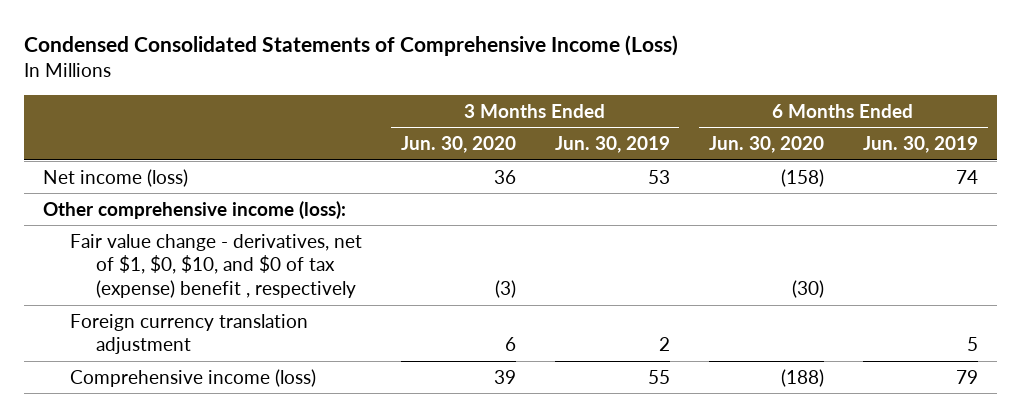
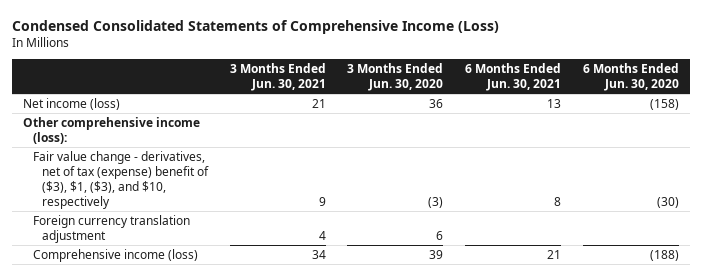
[554,136,670,154] Jun. 30, 2019 -> none
[862,136,978,154] Jun. 30, 2019 -> none
none -> [229,63,326,92] 3 Months Ended Jun. 30, 2021
none -> [465,63,562,92] 6 Months Ended Jun. 30, 2021
[69,233,362,299] Fair value change - derivatives, net of $1, $0, $10, and $0 of tax (expense) benefit , respectively -> [32,150,209,209] Fair value change - derivatives, net of tax (expense) benefit of ($3), $1, ($3), and $10, respectively

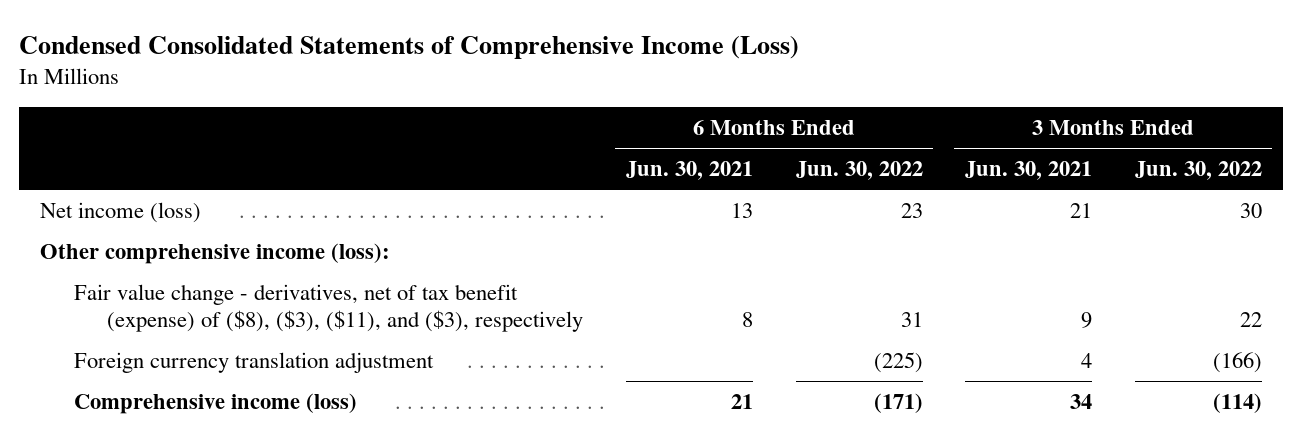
[347,63,444,92] 3 Months Ended Jun. 30, 2020 -> none
[583,63,680,92] 6 Months Ended Jun. 30, 2020 -> none
none -> [795,161,923,181] Jun. 30, 2022
none -> [1134,161,1262,181] Jun. 30, 2022
[32,150,209,209] Fair value change - derivatives, net of tax (expense) benefit of ($3), $1, ($3), and $10, respectively -> [73,284,584,333] Fair value change - derivatives, net of tax benefit (expense) of ($8), ($3), ($11), and ($3), respectively

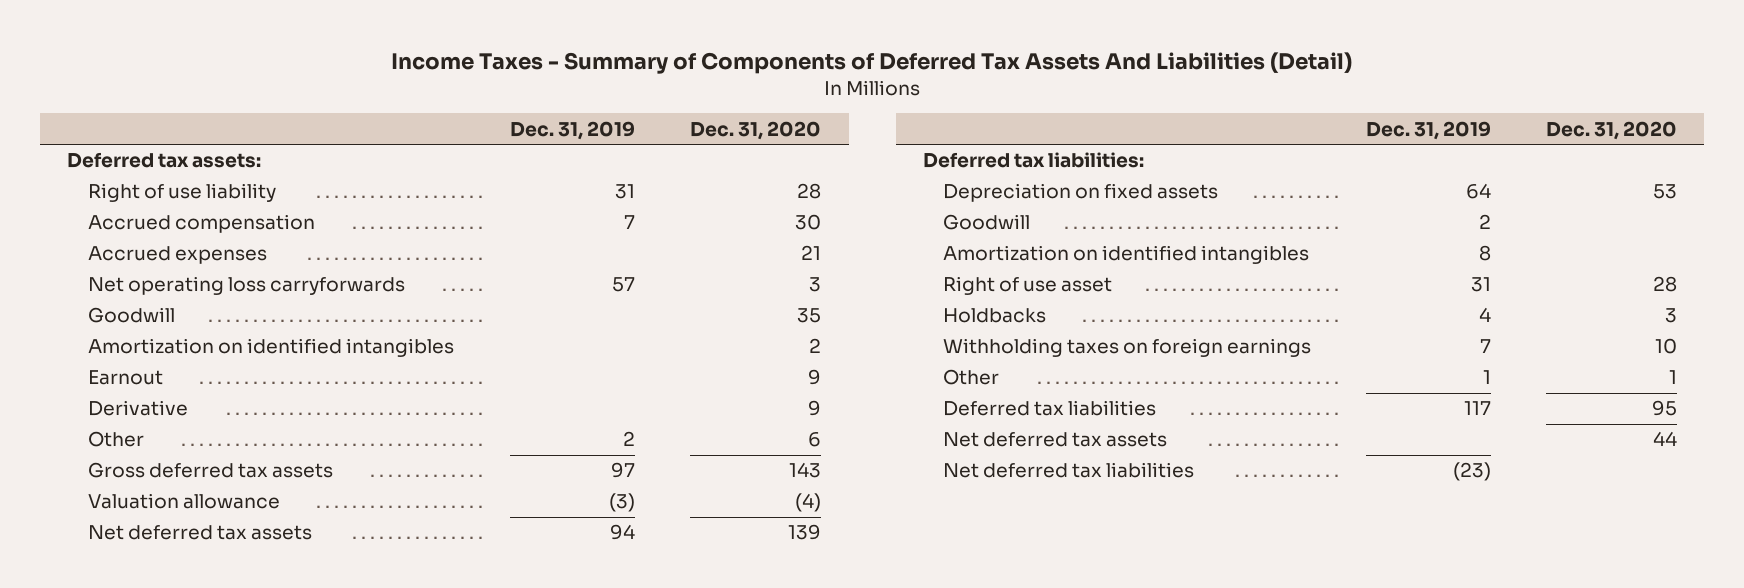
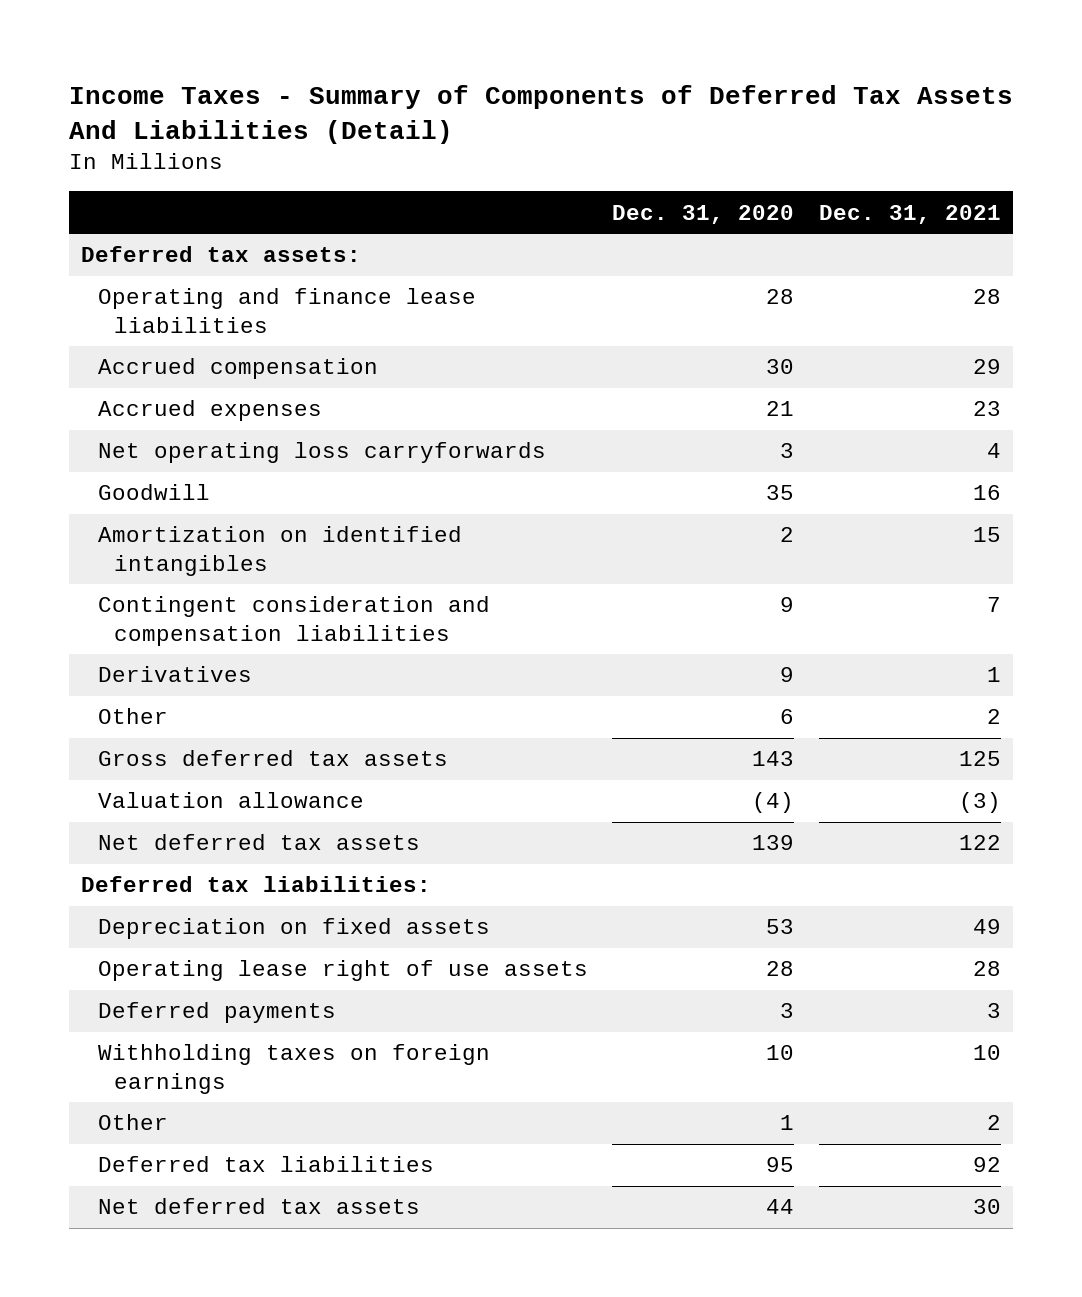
[510,120,636,140] Dec. 31, 2019 -> none
none -> [818,204,1001,224] Dec. 31, 2021
[87,183,276,203] Right of use liability -> none
none -> [97,288,476,333] Operating and finance lease liabilities
[87,370,163,386] Earnout -> none
none -> [97,596,490,646] Contingent consideration and compensation liabilities
[87,400,188,417] Derivative -> [97,666,252,683] Derivatives
[943,214,1031,231] Goodwill -> none
[943,245,1310,265] Amortization on identified intangibles -> none
[943,308,1047,324] Holdbacks -> none
[943,276,1113,296] Right of use asset -> [97,960,588,982] Operating lease right of use assets
none -> [97,1002,336,1024] Deferred payments
[943,462,1195,479] Net deferred tax liabilities -> none

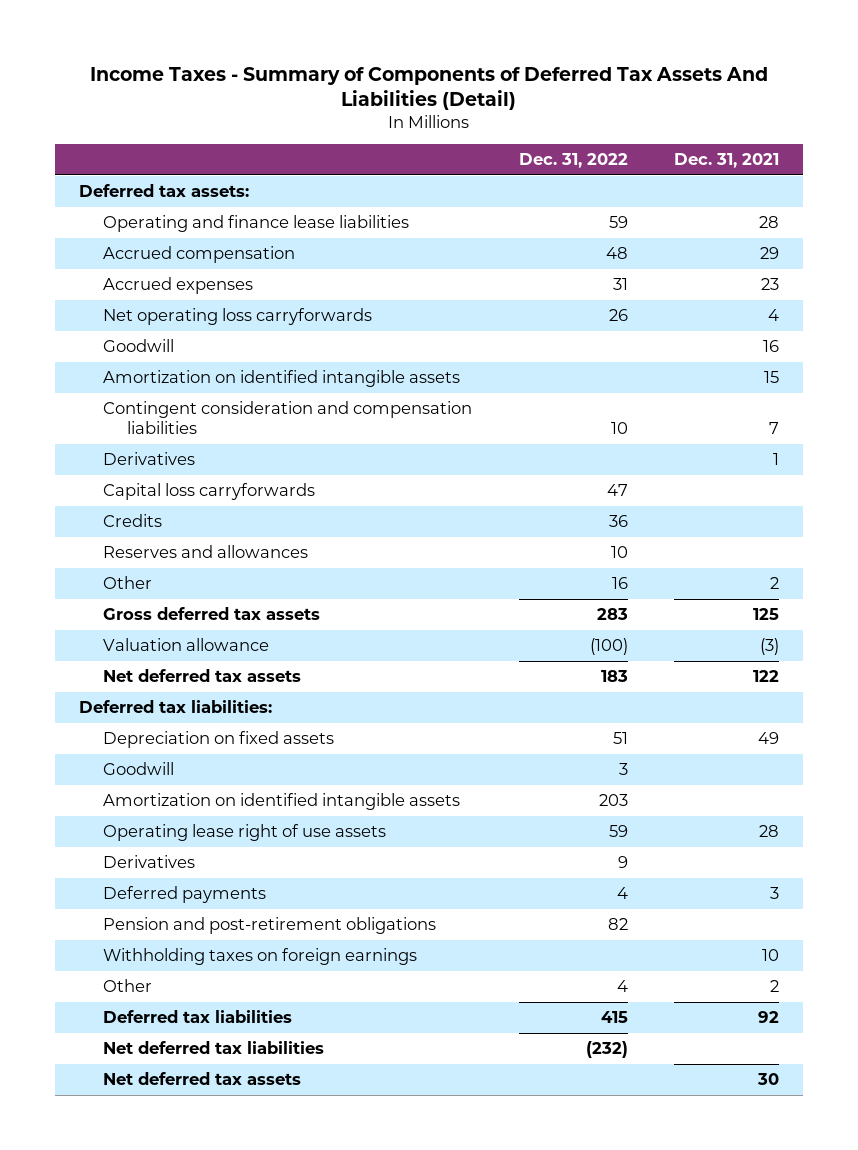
[612,204,795,224] Dec. 31, 2020 -> none
none -> [518,153,628,169] Dec. 31, 2022
[97,526,462,576] Amortization on identified intangibles -> [102,370,460,388] Amortization on identified intangible assets
none -> [102,483,315,501] Capital loss carryforwards
none -> [102,514,162,528] Credits
none -> [102,545,308,559] Reserves and allowances
none -> [102,762,174,776] Goodwill
none -> [102,793,460,811] Amortization on identified intangible assets
none -> [102,855,195,869] Derivatives
none -> [102,917,436,935] Pension and post-retirement obligations
none -> [102,1041,324,1055] Net deferred tax liabilities

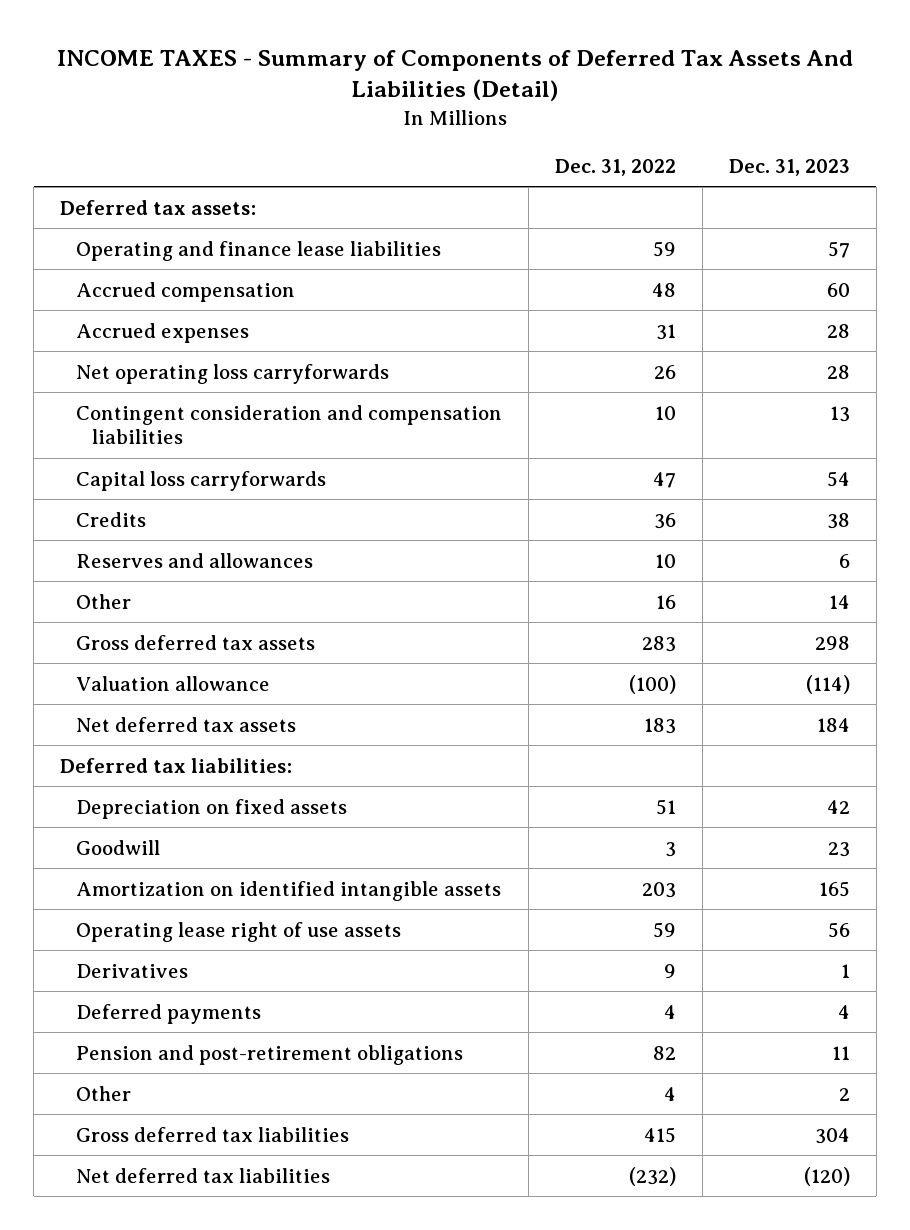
[90,66,769,110] Income Taxes - Summary of Components of Deferred Tax Assets And Liabilities (Detail) -> [56,49,853,102] INCOME TAXES - Summary of Components of Deferred Tax Assets And Liabilities (Detail)
[674,153,780,169] Dec. 31, 2021 -> none
none -> [728,158,850,176] Dec. 31, 2023
[102,339,174,353] Goodwill -> none
[102,370,460,388] Amortization on identified intangible assets -> none
[102,452,195,466] Derivatives -> none
[102,948,417,966] Withholding taxes on foreign earnings -> none
[102,1010,292,1024] Deferred tax liabilities -> [76,1126,350,1142] Gross deferred tax liabilities
[102,1072,301,1086] Net deferred tax assets -> none

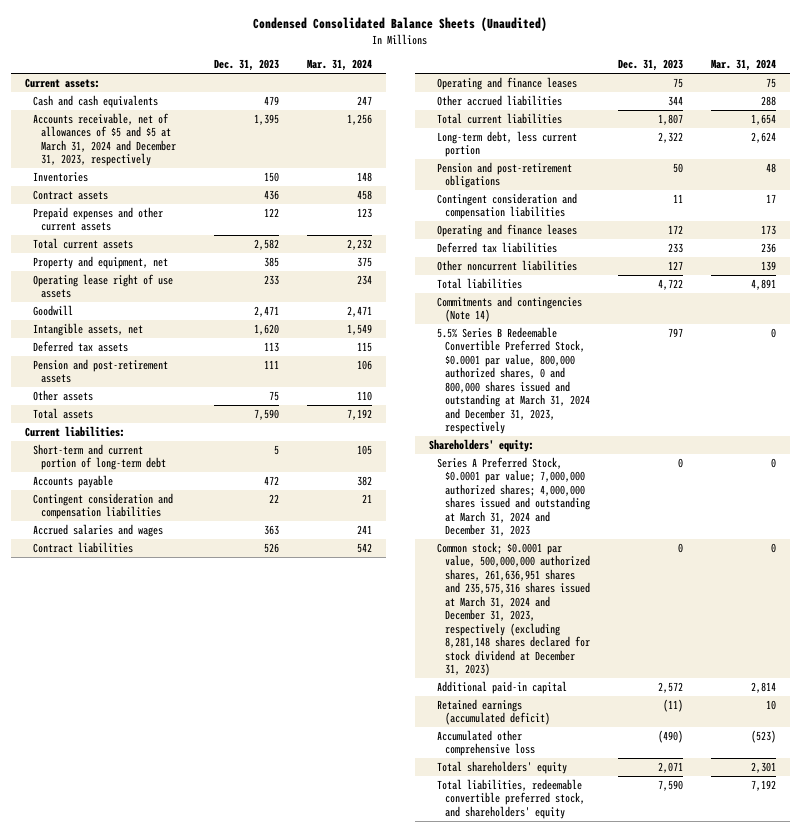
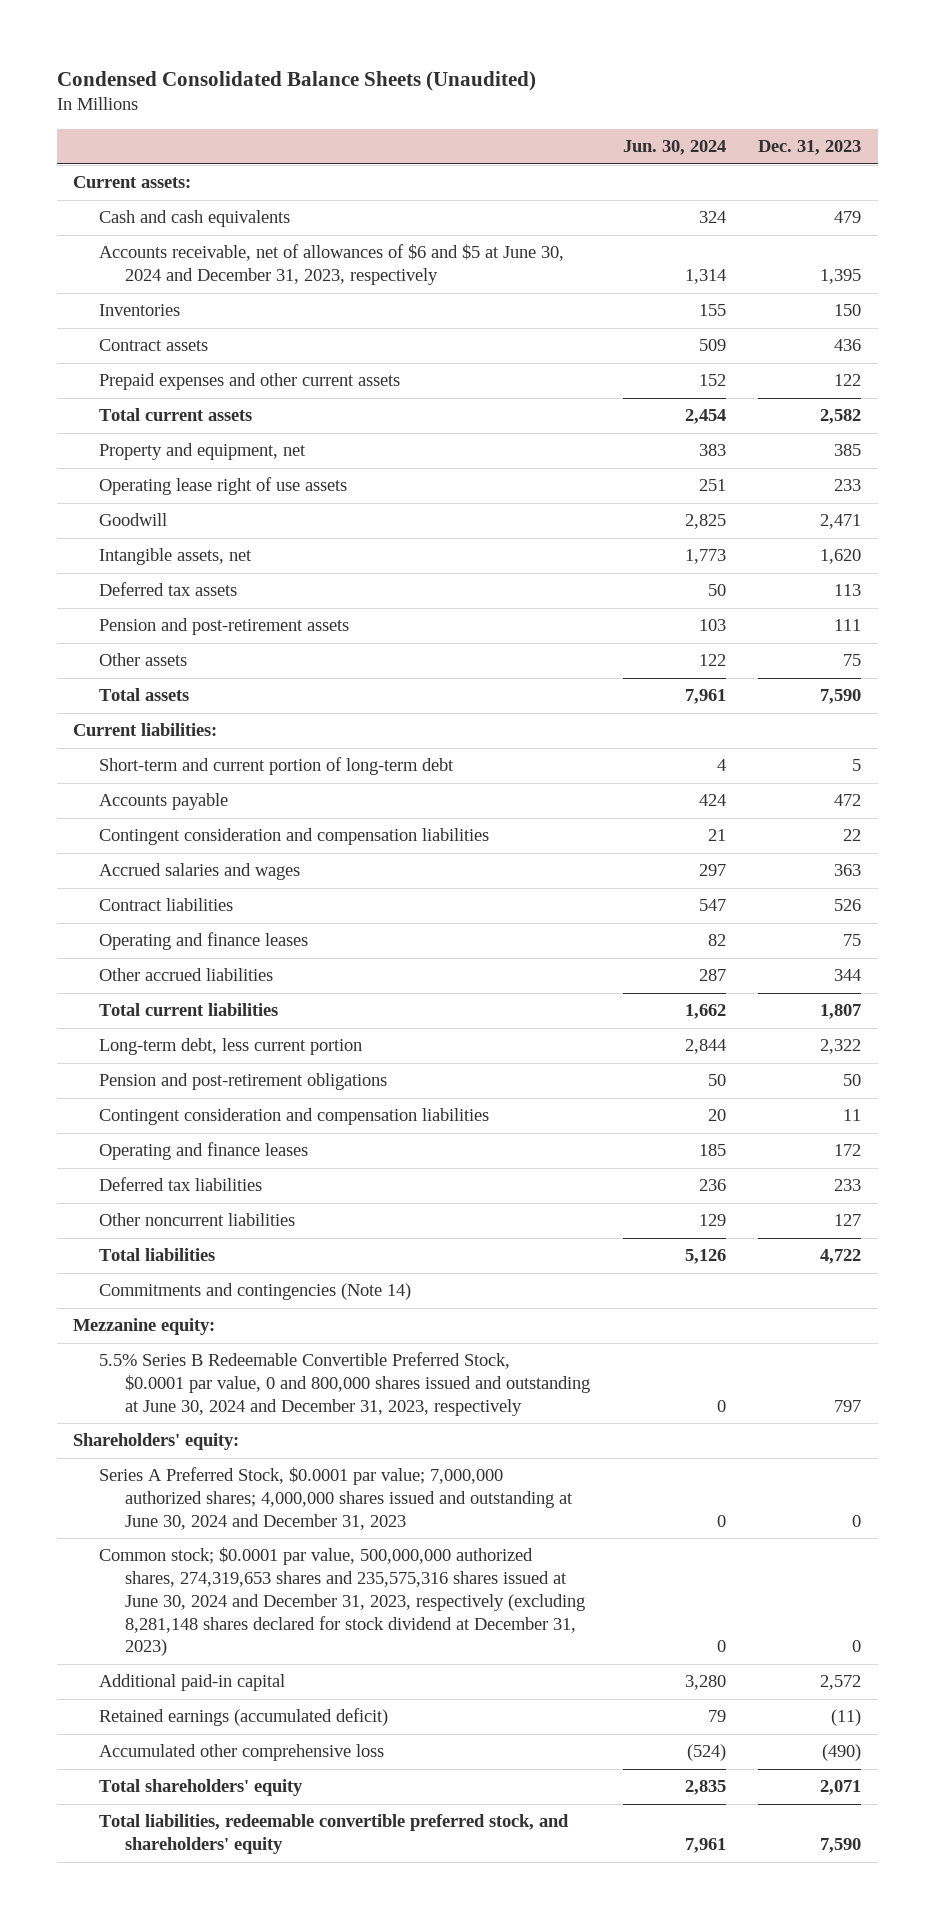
[306,59,372,72] Mar. 31, 2024 -> none
none -> [622,140,726,156] Jun. 30, 2024
[32,112,176,167] Accounts receivable, net of allowances of $5 and $5 at March 31, 2024 and December 31, 2023, respectively -> [99,244,565,286] Accounts receivable, net of allowances of $6 and $5 at June 30, 2024 and December 31, 2023, respectively
none -> [73,1318,216,1336] Mezzanine equity:
[436,326,590,435] 5.5% Series B Redeemable Convertible Preferred Stock, $0.0001 par value, 800,000 authorized shares, 0 and 800,000 shares issued and outstanding at March 31, 2024 and December 31, 2023, respectively -> [99,1352,591,1416] 5.5% Series B Redeemable Convertible Preferred Stock, $0.0001 par value, 0 and 800,000 shares issued and outstanding at June 30, 2024 and December 31, 2023, respectively
[436,456,590,537] Series A Preferred Stock, $0.0001 par value; 7,000,000 authorized shares; 4,000,000 shares issued and outstanding at March 31, 2024 and December 31, 2023 -> [99,1467,574,1530] Series A Preferred Stock, $0.0001 par value; 7,000,000 authorized shares; 4,000,000 shares issued and outstanding at June 30, 2024 and December 31, 2023
[436,541,590,677] Common stock; $0.0001 par value, 500,000,000 authorized shares, 261,636,951 shares and 235,575,316 shares issued at March 31, 2024 and December 31, 2023, respectively (excluding 8,281,148 shares declared for stock dividend at December 31, 2023) -> [99,1547,586,1657] Common stock; $0.0001 par value, 500,000,000 authorized shares, 274,319,653 shares and 235,575,316 shares issued at June 30, 2024 and December 31, 2023, respectively (excluding 8,281,148 shares declared for stock dividend at December 31, 2023)

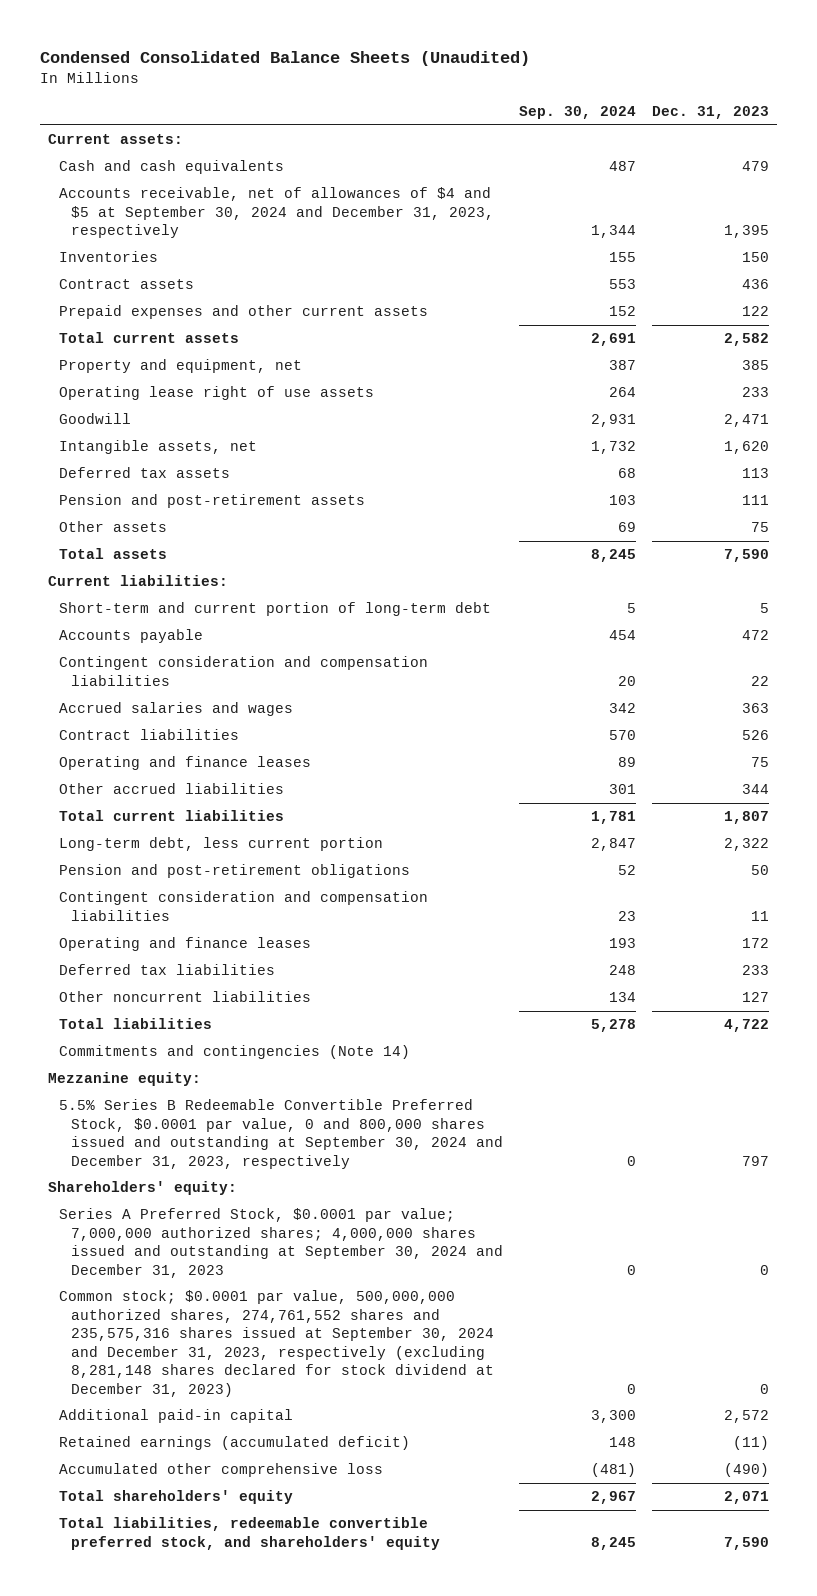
[622,140,726,156] Jun. 30, 2024 -> none
none -> [518,105,636,119] Sep. 30, 2024
[99,244,565,286] Accounts receivable, net of allowances of $6 and $5 at June 30, 2024 and December 31, 2023, respectively -> [59,187,494,239] Accounts receivable, net of allowances of $4 and $5 at September 30, 2024 and December 31, 2023, respectively
[99,1352,591,1416] 5.5% Series B Redeemable Convertible Preferred Stock, $0.0001 par value, 0 and 800,000 shares issued and outstanding at June 30, 2024 and December 31, 2023, respectively -> [59,1099,503,1169] 5.5% Series B Redeemable Convertible Preferred Stock, $0.0001 par value, 0 and 800,000 shares issued and outstanding at September 30, 2024 and December 31, 2023, respectively
[99,1467,574,1530] Series A Preferred Stock, $0.0001 par value; 7,000,000 authorized shares; 4,000,000 shares issued and outstanding at June 30, 2024 and December 31, 2023 -> [59,1208,503,1278] Series A Preferred Stock, $0.0001 par value; 7,000,000 authorized shares; 4,000,000 shares issued and outstanding at September 30, 2024 and December 31, 2023
[99,1547,586,1657] Common stock; $0.0001 par value, 500,000,000 authorized shares, 274,319,653 shares and 235,575,316 shares issued at June 30, 2024 and December 31, 2023, respectively (excluding 8,281,148 shares declared for stock dividend at December 31, 2023) -> [59,1290,494,1397] Common stock; $0.0001 par value, 500,000,000 authorized shares, 274,761,552 shares and 235,575,316 shares issued at September 30, 2024 and December 31, 2023, respectively (excluding 8,281,148 shares declared for stock dividend at December 31, 2023)

